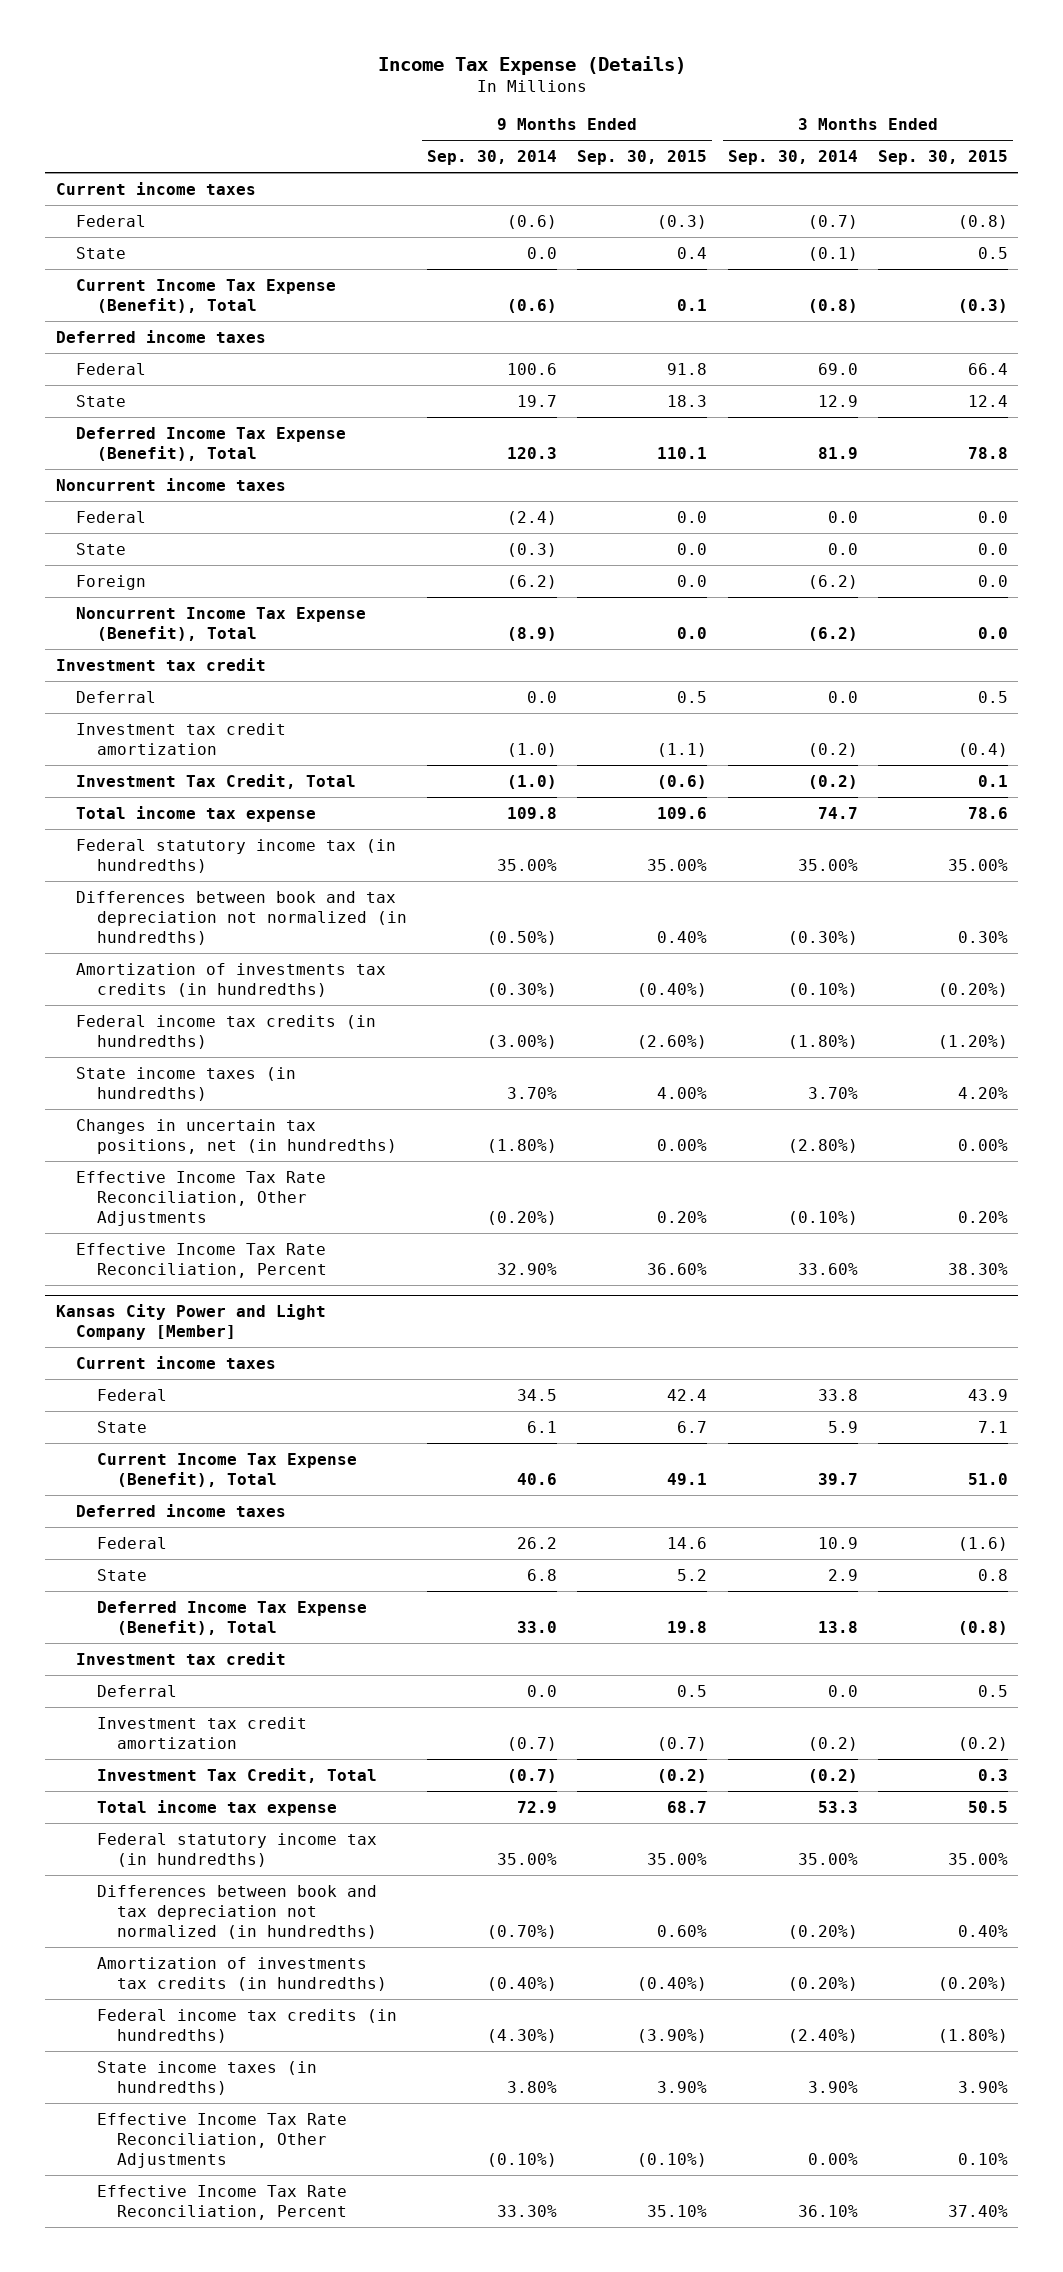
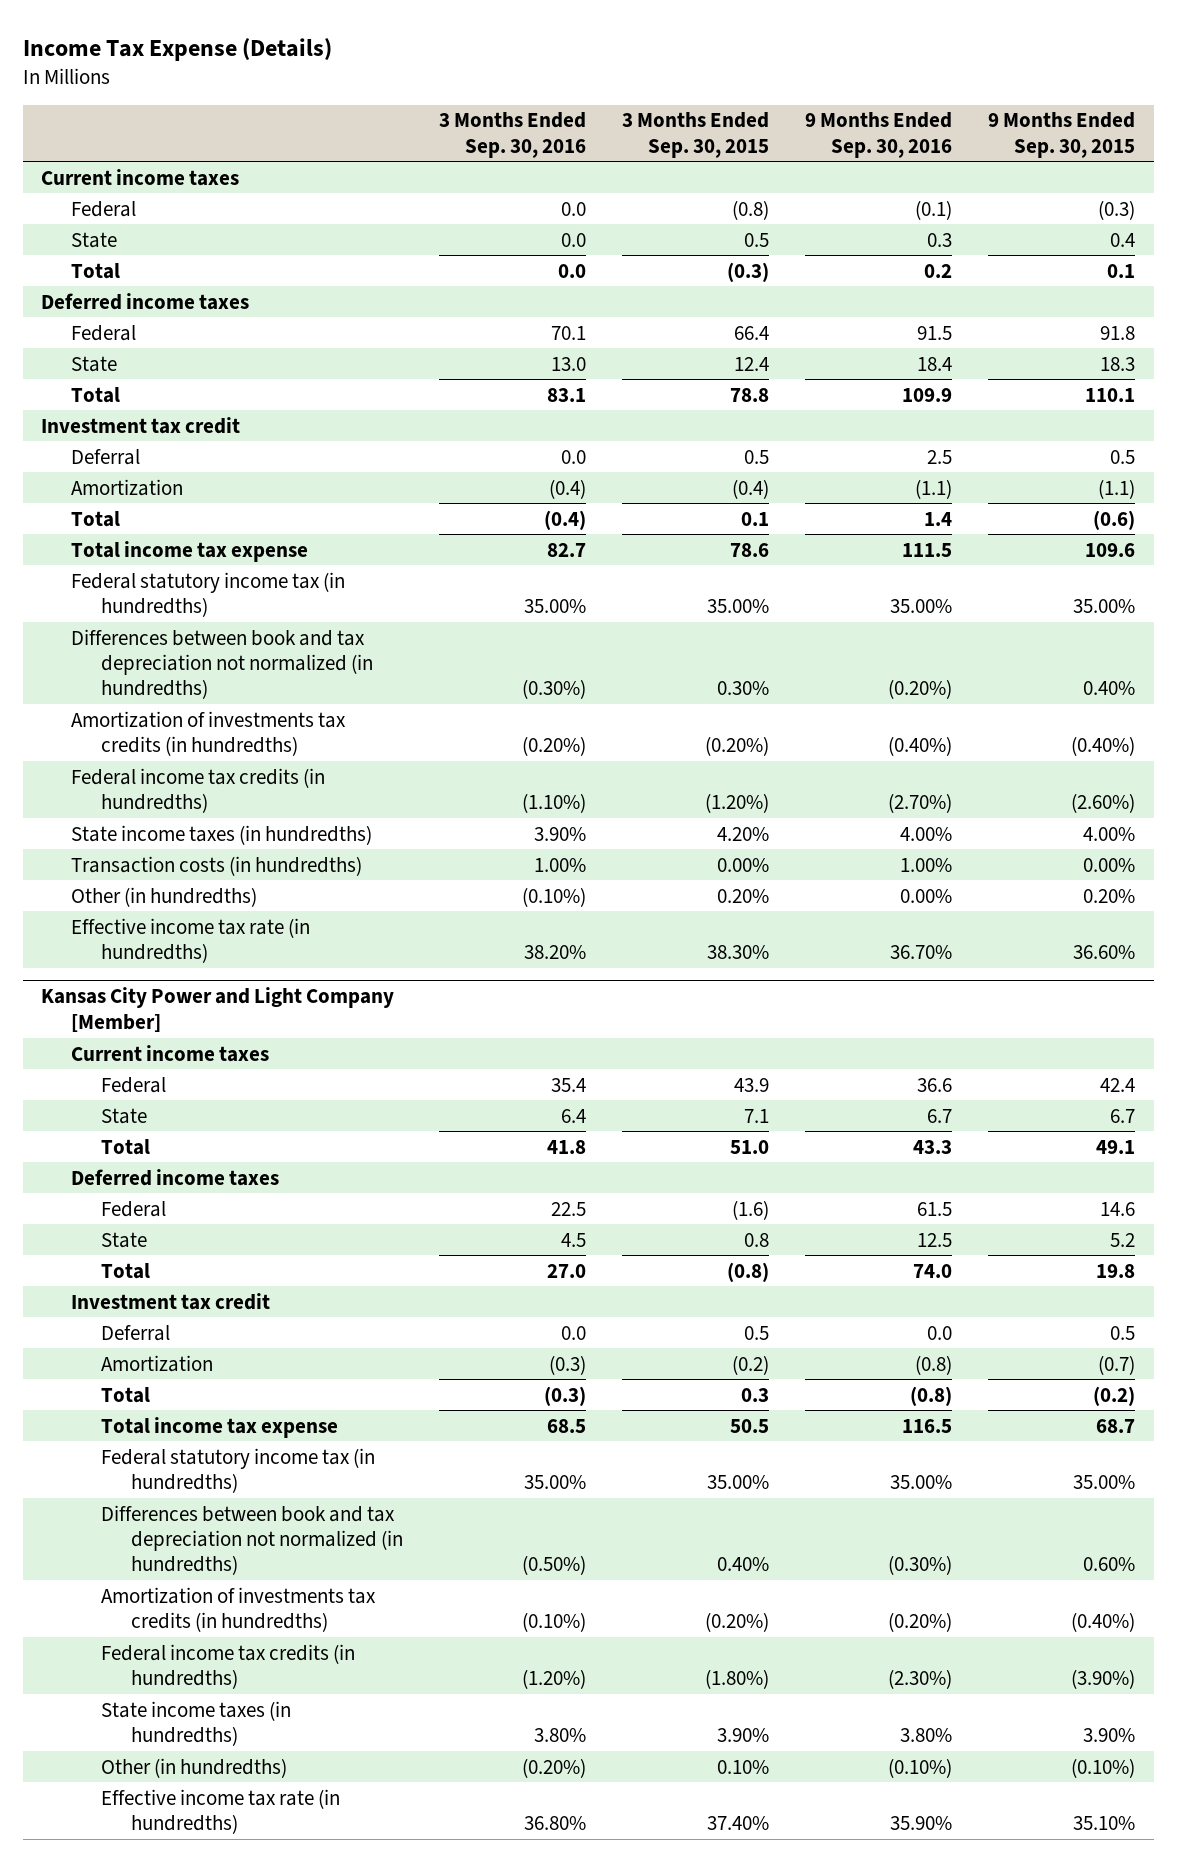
[426,150,557,166] Sep. 30, 2014 -> none
[727,150,858,166] Sep. 30, 2014 -> none
none -> [438,112,586,158] 3 Months Ended Sep. 30, 2016
none -> [805,112,953,158] 9 Months Ended Sep. 30, 2016
[76,278,337,314] Current Income Tax Expense (Benefit), Total -> [71,262,121,279] Total
[55,477,286,491] Noncurrent income taxes -> none
[76,510,147,523] Federal -> none
[76,542,127,555] State -> none
[76,574,147,590] Foreign -> none
[76,606,367,642] Noncurrent Income Tax Expense (Benefit), Total -> none
[76,426,347,462] Deferred Income Tax Expense (Benefit), Total -> [71,386,121,403] Total
[76,722,287,756] Investment tax credit amortization -> [71,478,184,496] Amortization
[76,773,357,789] Investment Tax Credit, Total -> [71,510,121,527] Total
[76,1118,397,1155] Changes in uncertain tax positions, net (in hundredths) -> none
none -> [71,855,363,876] Transaction costs (in hundredths)
[76,1170,327,1227] Effective Income Tax Rate Reconciliation, Other Adjustments -> [71,886,258,907] Other (in hundredths)
[76,1242,327,1279] Effective Income Tax Rate Reconciliation, Percent -> [71,917,311,964] Effective income tax rate (in hundredths)
[96,1452,357,1488] Current Income Tax Expense (Benefit), Total -> [101,1138,151,1155] Total
[96,1600,367,1636] Deferred Income Tax Expense (Benefit), Total -> [101,1262,151,1279] Total
[96,1716,307,1750] Investment tax credit amortization -> [101,1354,214,1372] Amortization
[96,1767,377,1783] Investment Tax Credit, Total -> [101,1386,151,1403] Total
[96,2112,347,2169] Effective Income Tax Rate Reconciliation, Other Adjustments -> [101,1757,288,1778] Other (in hundredths)
[96,2184,348,2221] Effective Income Tax Rate Reconciliation, Percent -> [101,1788,341,1835] Effective income tax rate (in hundredths)

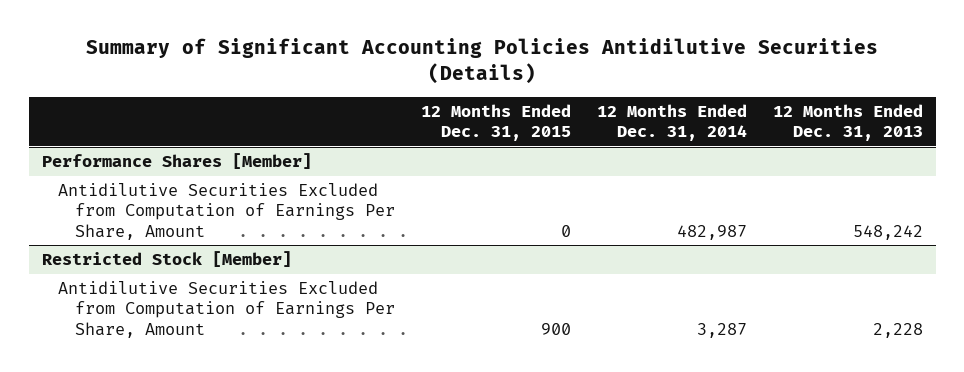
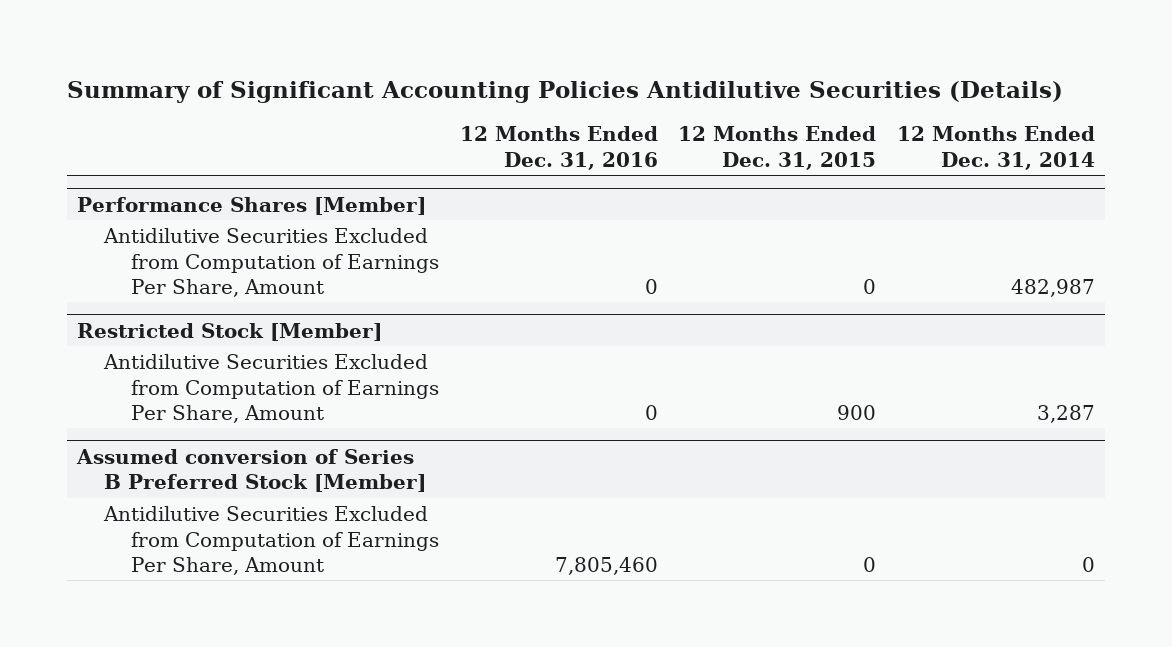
[772,103,923,141] 12 Months Ended Dec. 31, 2013 -> none
none -> [459,126,658,170] 12 Months Ended Dec. 31, 2016
none -> [76,448,427,493] Assumed conversion of Series B Preferred Stock [Member]
none -> [103,506,440,575] Antidilutive Securities Excluded from Computation of Earnings Per Share, Amount

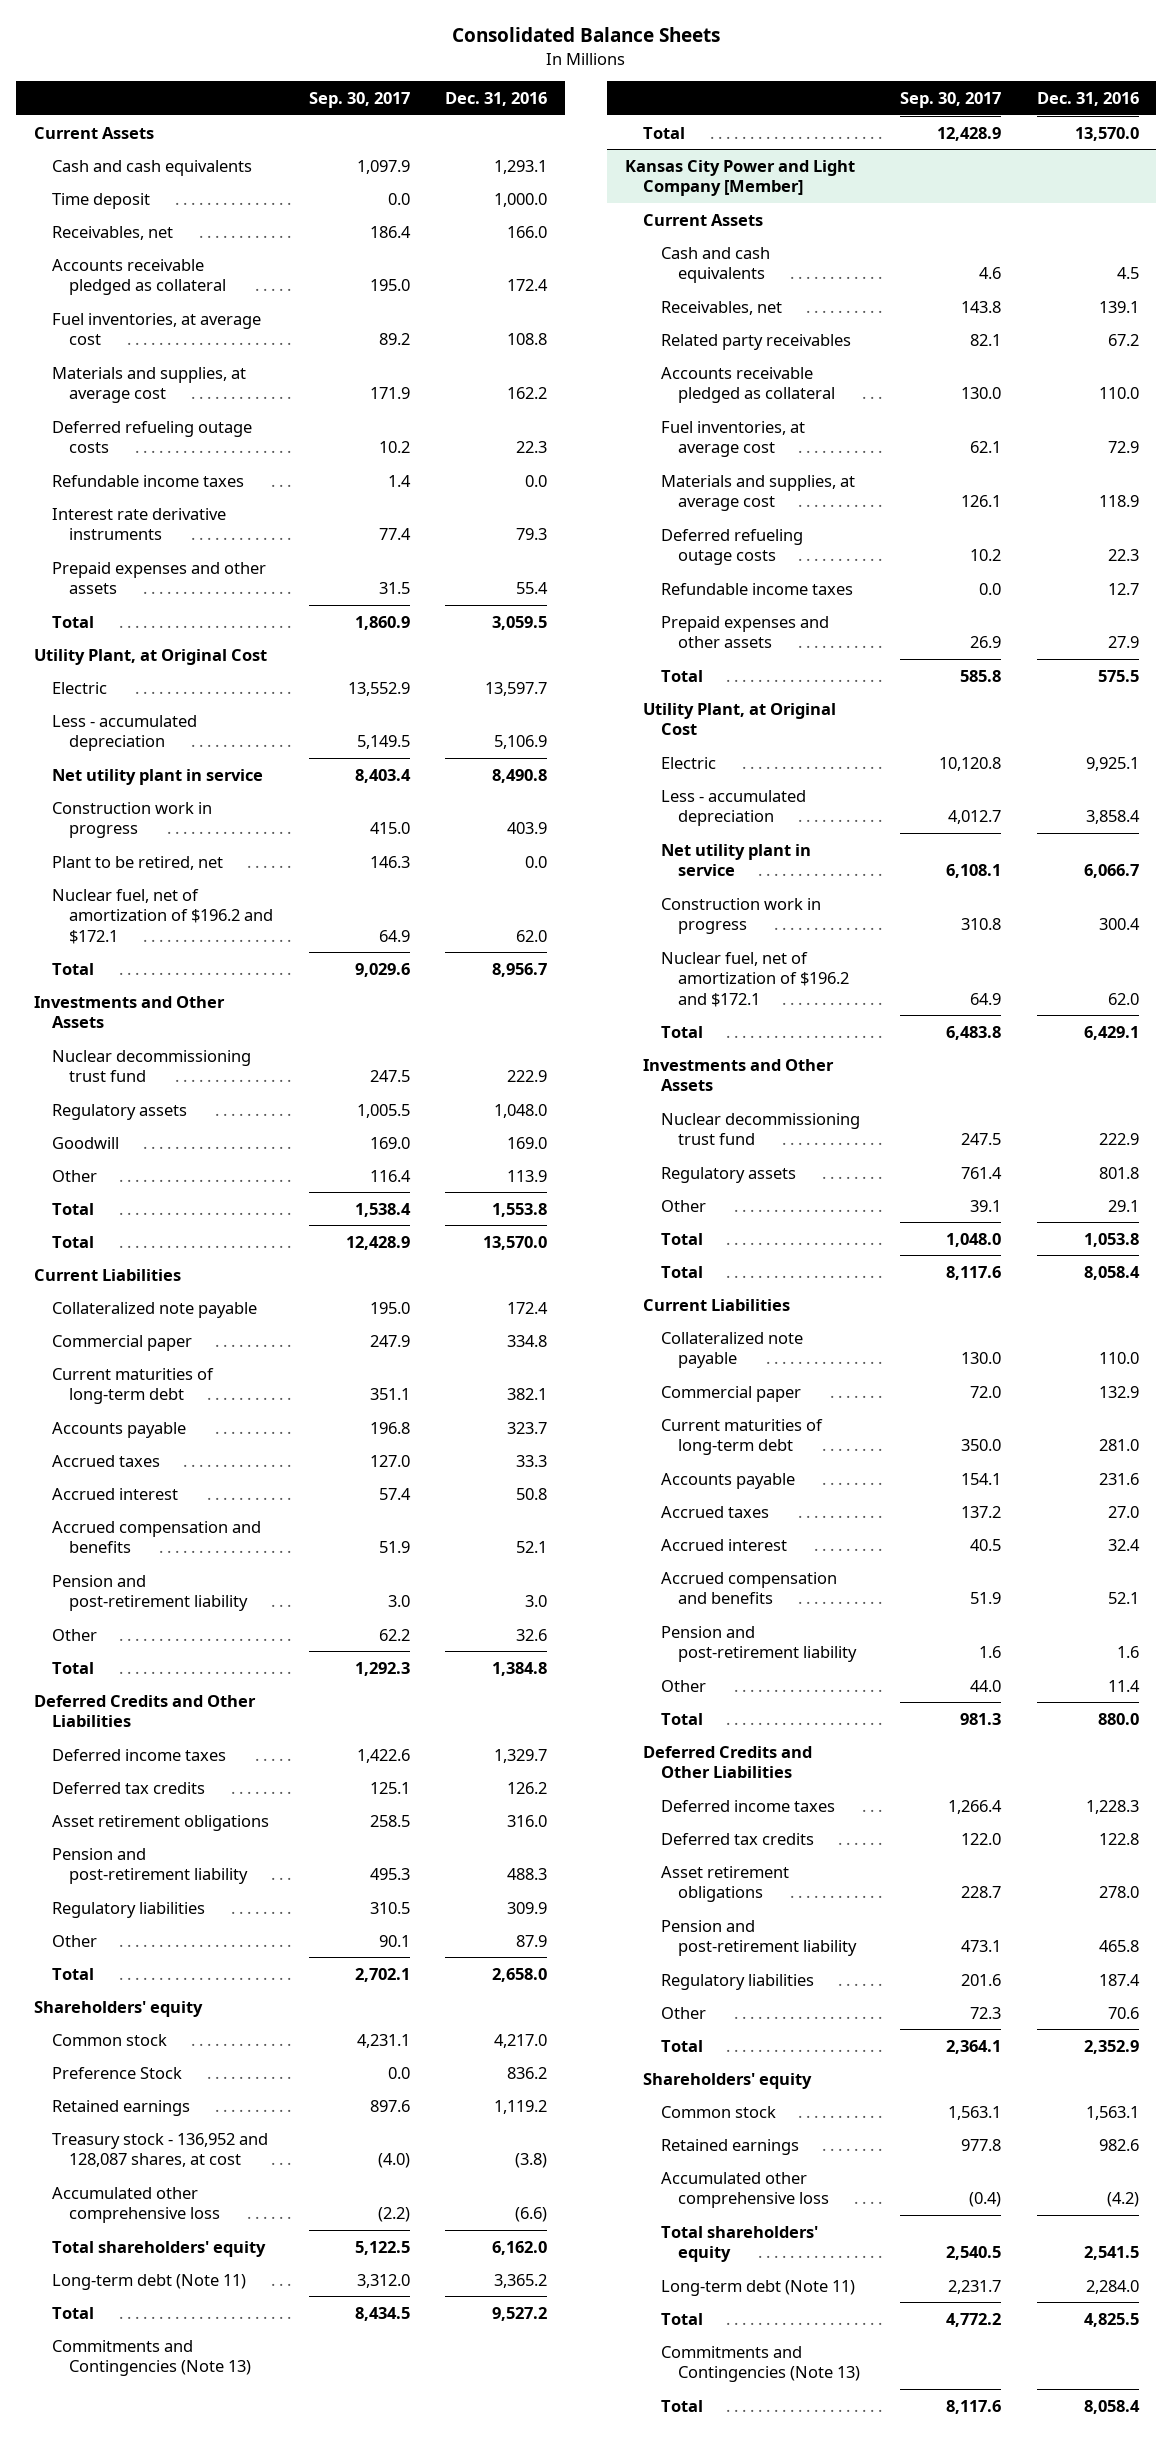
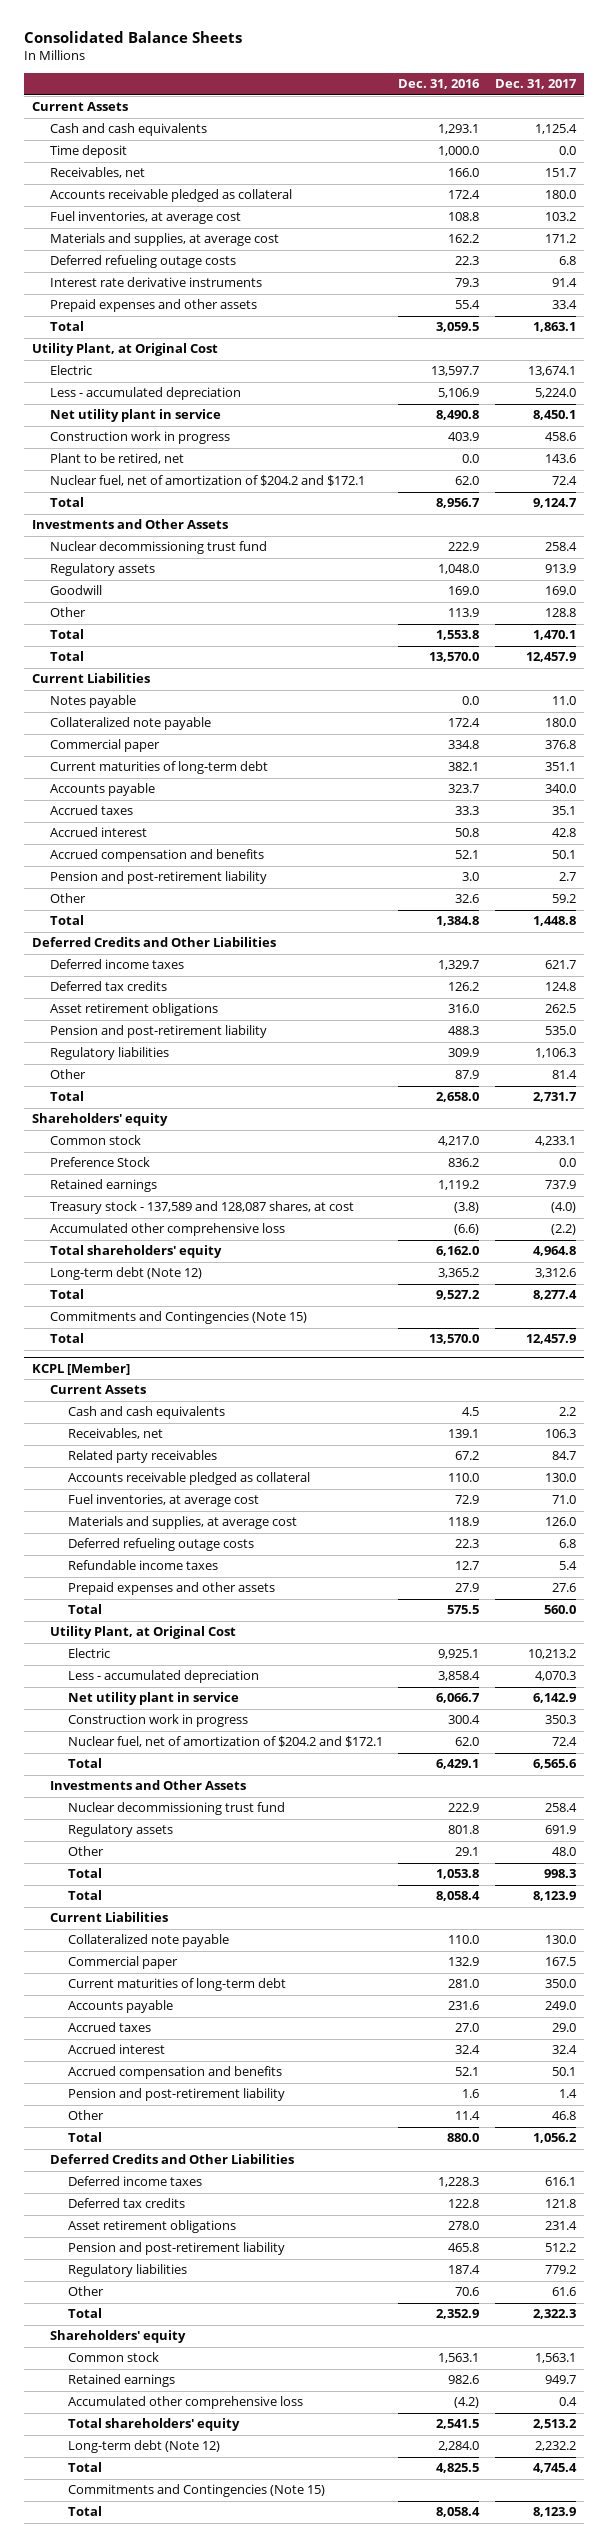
[308,91,410,108] Sep. 30, 2017 -> none
none -> [495,79,578,90] Dec. 31, 2017
[51,474,244,487] Refundable income taxes -> none
[51,888,274,944] Nuclear fuel, net of amortization of $196.2 and $172.1 -> [49,475,365,487] Nuclear fuel, net of amortization of $204.2 and $172.1
none -> [49,695,136,709] Notes payable
[51,2132,268,2168] Treasury stock - 136,952 and 128,087 shares, at cost -> [49,1201,354,1215] Treasury stock - 137,589 and 128,087 shares, at cost
[51,2273,246,2290] Long-term debt (Note 11) -> [49,1267,202,1281] Long-term debt (Note 12)
[51,2339,252,2377] Commitments and Contingencies (Note 13) -> [49,1311,307,1325] Commitments and Contingencies (Note 15)
[624,159,855,197] Kansas City Power and Light Company [Member] -> none
none -> [31,1362,130,1375] KCPL [Member]
[660,951,850,1007] Nuclear fuel, net of amortization of $196.2 and $172.1 -> [67,1736,383,1748] Nuclear fuel, net of amortization of $204.2 and $172.1
[660,2279,855,2296] Long-term debt (Note 11) -> [67,2440,220,2454] Long-term debt (Note 12)
[660,2345,861,2383] Commitments and Contingencies (Note 13) -> [67,2484,325,2498] Commitments and Contingencies (Note 15)

